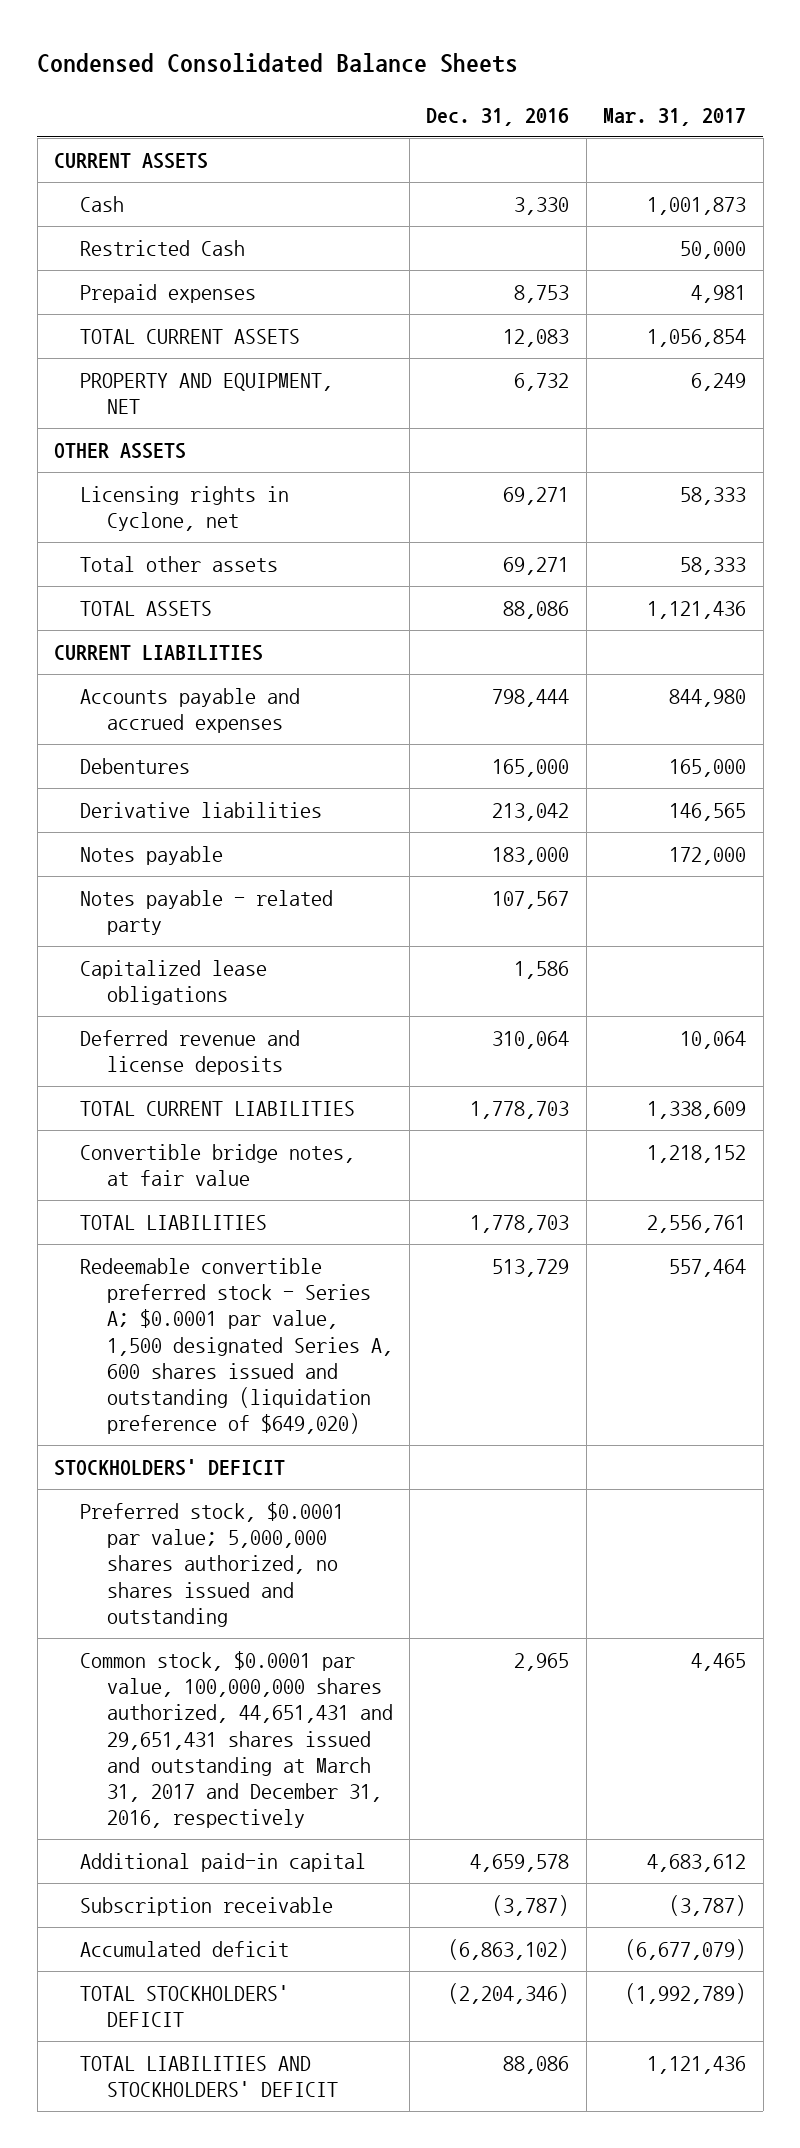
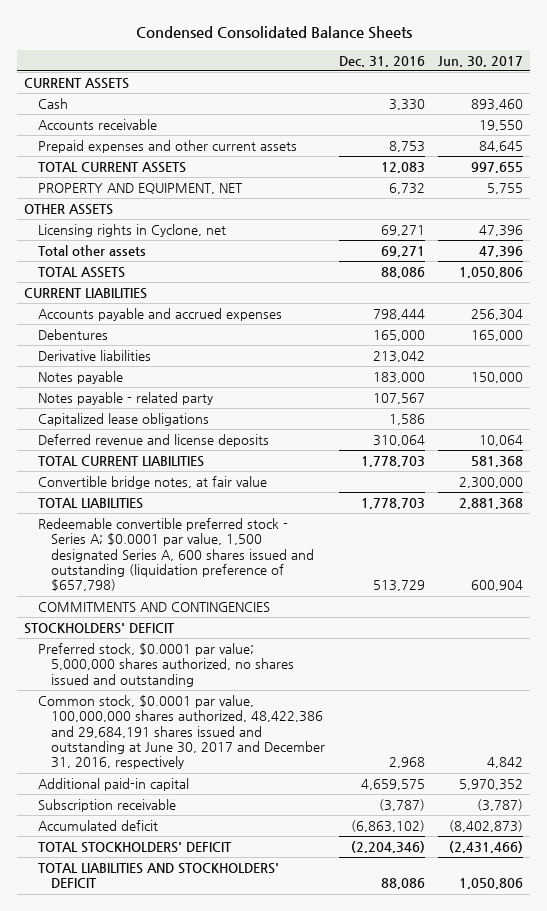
[603,107,747,126] Mar. 31, 2017 -> none
none -> [438,55,524,67] Jun. 30, 2017
[80,239,246,256] Restricted Cash -> none
none -> [37,119,157,131] Accounts receivable
[80,283,257,303] Prepaid expenses -> [37,140,297,154] Prepaid expenses and other current assets
[80,1257,393,1435] Redeemable convertible preferred stock - Series A; $0.0001 par value, 1,500 designated Series A, 600 shares issued and outstanding (liquidation preference of $649,020) -> [37,518,315,592] Redeemable convertible preferred stock - Series A; $0.0001 par value, 1,500 designated Series A, 600 shares issued and outstanding (liquidation preference of $657,798)
none -> [37,602,270,613] COMMITMENTS AND CONTINGENCIES
[80,1650,393,1829] Common stock, $0.0001 par value, 100,000,000 shares authorized, 44,651,431 and 29,651,431 shares issued and outstanding at March 31, 2017 and December 31, 2016, respectively -> [37,695,326,770] Common stock, $0.0001 par value, 100,000,000 shares authorized, 48,422,386 and 29,684,191 shares issued and outstanding at June 30, 2017 and December 31, 2016, respectively
[514,1652,570,1671] 2,965 -> [388,757,425,769] 2,968
[470,1853,570,1872] 4,659,578 -> [360,779,425,791] 4,659,575

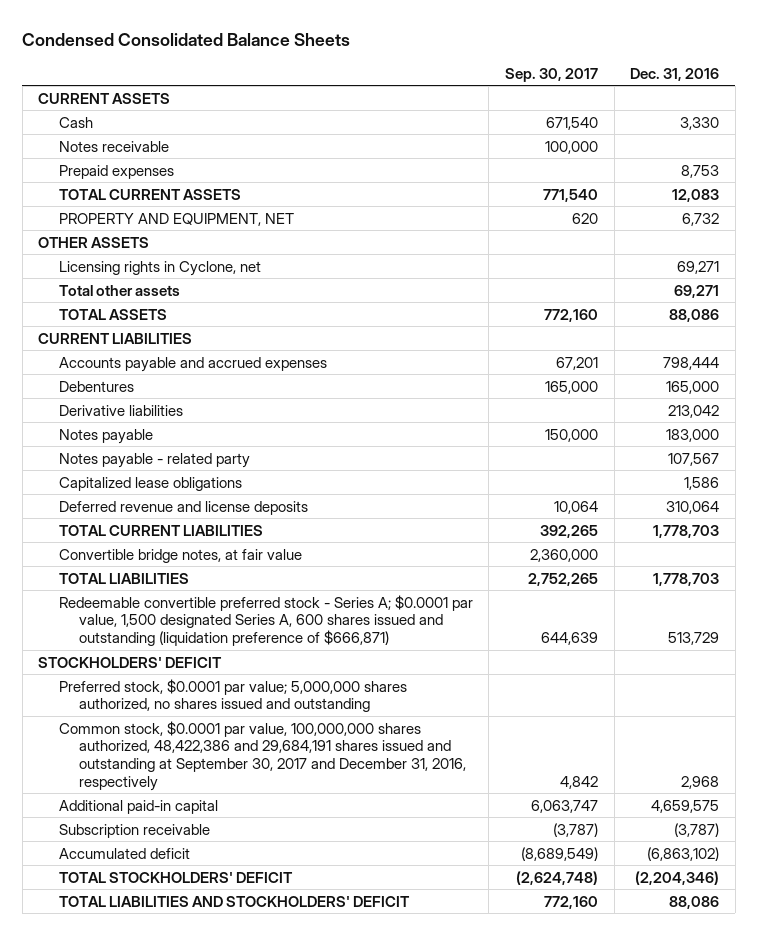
[438,55,524,67] Jun. 30, 2017 -> none
none -> [505,67,599,82] Sep. 30, 2017
[37,119,157,131] Accounts receivable -> none
none -> [58,140,169,152] Notes receivable
[37,140,297,154] Prepaid expenses and other current assets -> [58,164,174,179] Prepaid expenses
[37,602,270,613] COMMITMENTS AND CONTINGENCIES -> none
[37,518,315,592] Redeemable convertible preferred stock - Series A; $0.0001 par value, 1,500 designated Series A, 600 shares issued and outstanding (liquidation preference of $657,798) -> [58,594,473,647] Redeemable convertible preferred stock - Series A; $0.0001 par value, 1,500 designated Series A, 600 shares issued and outstanding (liquidation preference of $666,871)
[37,695,326,770] Common stock, $0.0001 par value, 100,000,000 shares authorized, 48,422,386 and 29,684,191 shares issued and outstanding at June 30, 2017 and December 31, 2016, respectively -> [58,720,467,791] Common stock, $0.0001 par value, 100,000,000 shares authorized, 48,422,386 and 29,684,191 shares issued and outstanding at September 30, 2017 and December 31, 2016, respectively

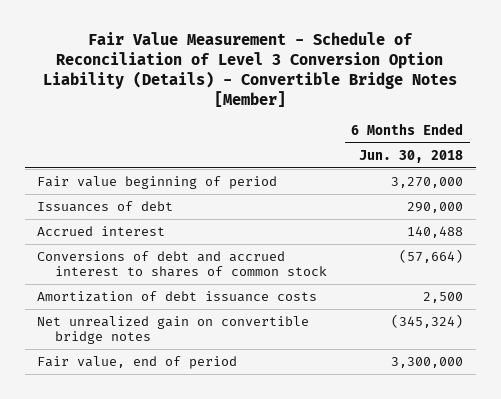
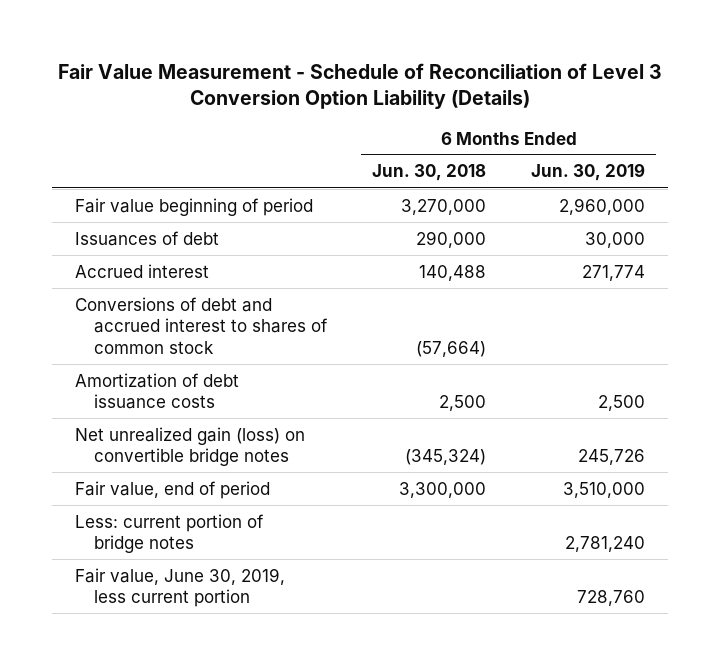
[43,32,458,108] Fair Value Measurement - Schedule of Reconciliation of Level 3 Conversion Option Liability (Details) - Convertible Bridge Notes [Member] -> [57,62,662,110] Fair Value Measurement - Schedule of Reconciliation of Level 3 Conversion Option Liability (Details)
none -> [531,163,646,182] Jun. 30, 2019
[37,315,310,344] Net unrealized gain on convertible bridge notes -> [74,426,305,467] Net unrealized gain (loss) on convertible bridge notes
none -> [74,513,264,554] Less: current portion of bridge notes
none -> [74,567,285,608] Fair value, June 30, 2019, less current portion

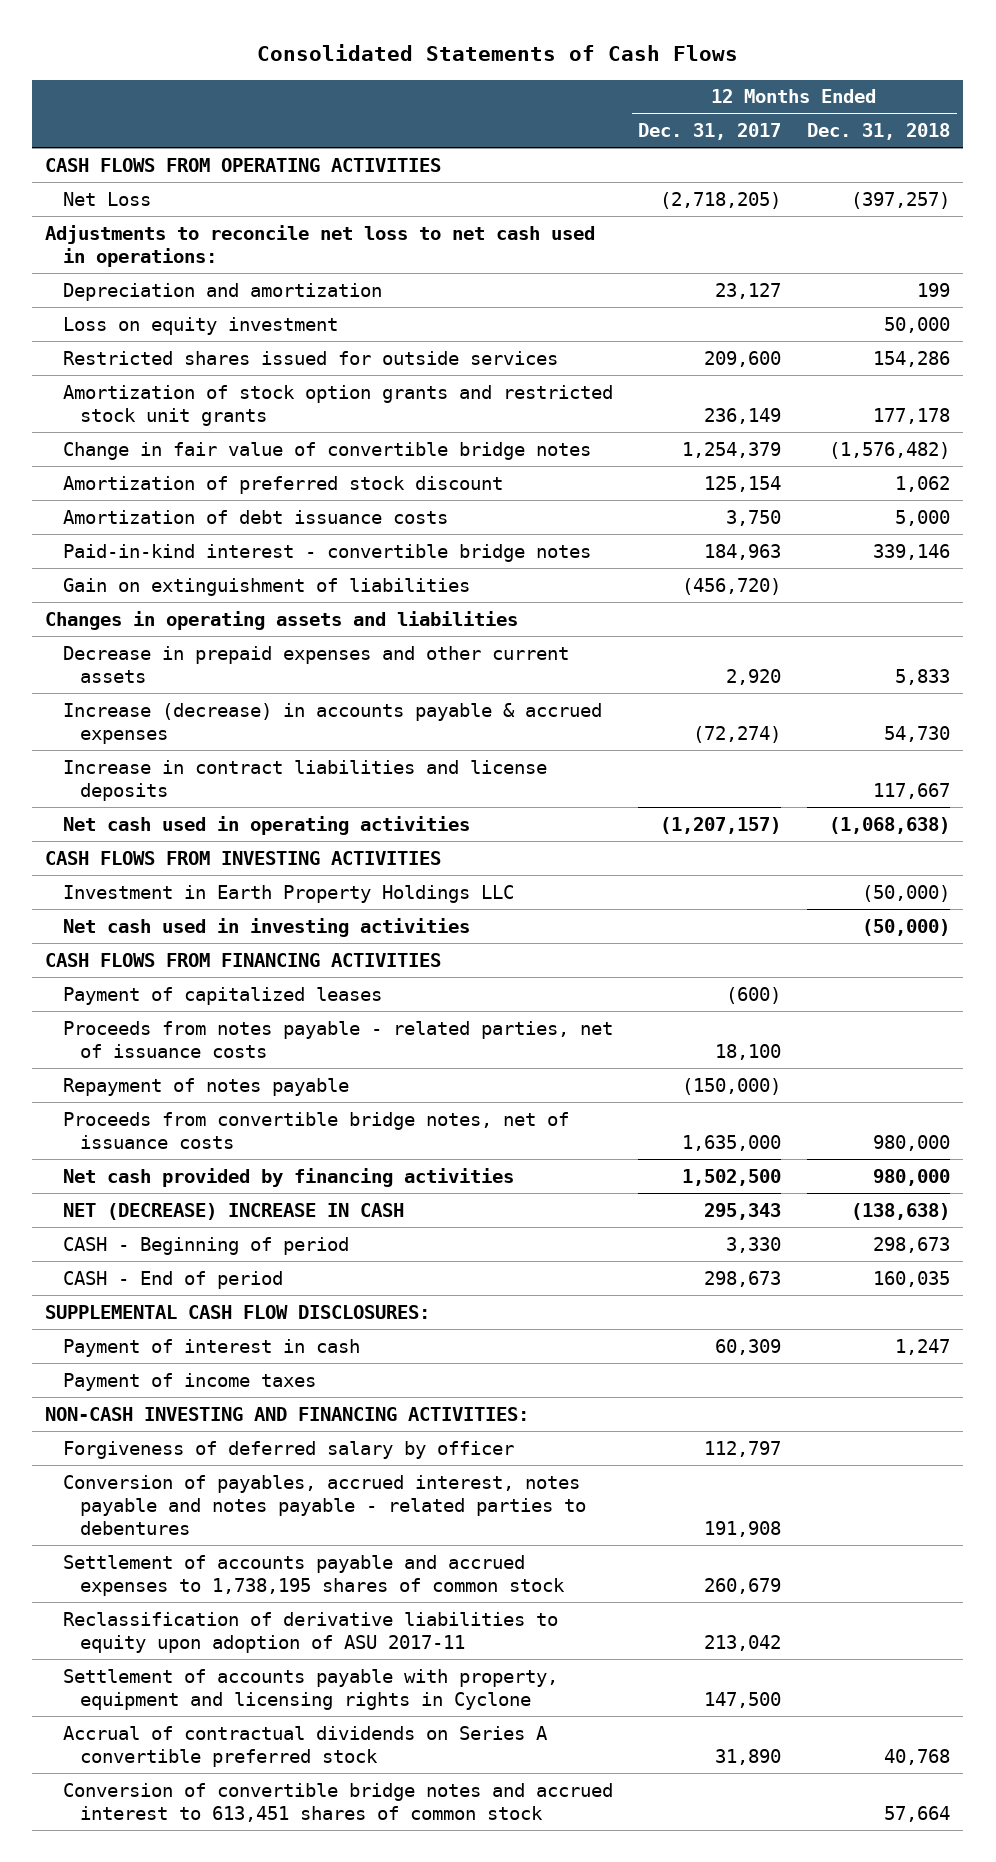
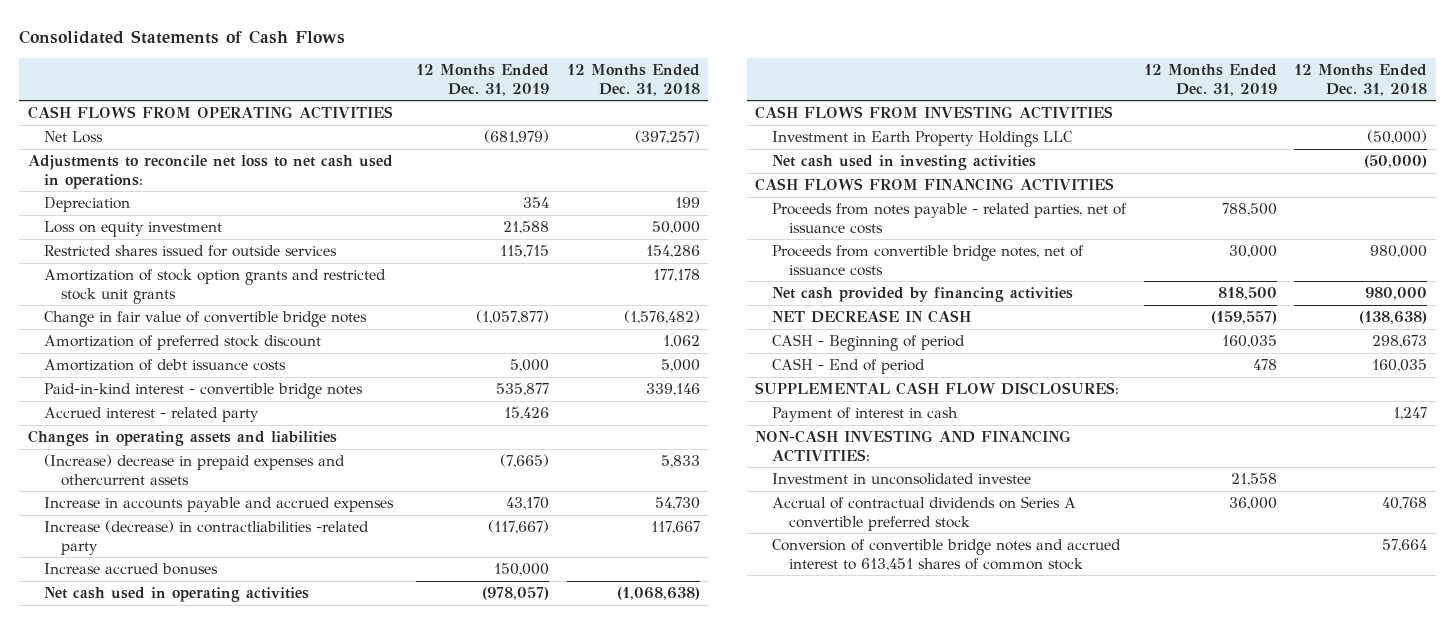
[638,123,782,141] Dec. 31, 2017 -> none
none -> [415,64,549,96] 12 Months Ended Dec. 31, 2019
[62,282,382,301] Depreciation and amortization -> [44,197,131,213] Depreciation
[62,577,470,596] Gain on extinguishment of liabilities -> none
none -> [44,407,260,423] Accrued interest - related party
[62,645,569,683] Decrease in prepaid expenses and other current assets -> [44,454,346,486] (Increase) decrease in prepaid expenses and othercurrent assets
[62,702,602,744] Increase (decrease) in accounts payable & accrued expenses -> [44,497,395,513] Increase in accounts payable and accrued expenses
[62,759,547,801] Increase in contract liabilities and license deposits -> [44,520,370,555] Increase (decrease) in contractliabilities -related party
none -> [44,563,219,576] Increase accrued bonuses
[62,986,382,1005] Payment of capitalized leases -> none
[62,1077,349,1096] Repayment of notes payable -> none
[62,1202,404,1220] NET (DECREASE) INCREASE IN CASH -> [772,310,972,324] NET DECREASE IN CASH
[62,1372,316,1391] Payment of income taxes -> none
[62,1440,514,1459] Forgiveness of deferred salary by officer -> none
[62,1474,586,1536] Conversion of payables, accrued interest, notes payable and notes payable - related parties to debentures -> none
[62,1554,565,1596] Settlement of accounts payable and accrued expenses to 1,738,195 shares of common stock -> none
[62,1611,558,1653] Reclassification of derivative liabilities to equity upon adoption of ASU 2017-11 -> none
[62,1668,558,1710] Settlement of accounts payable with property, equipment and licensing rights in Cyclone -> none
none -> [772,473,1032,486] Investment in unconsolidated investee

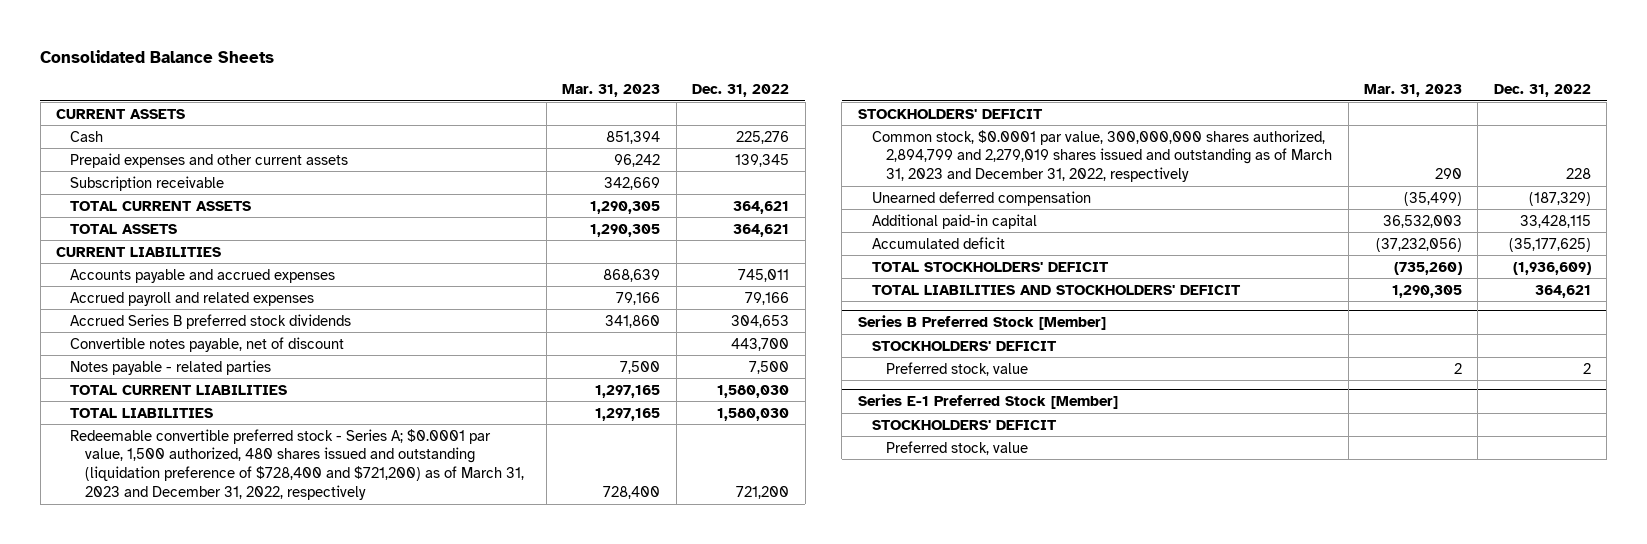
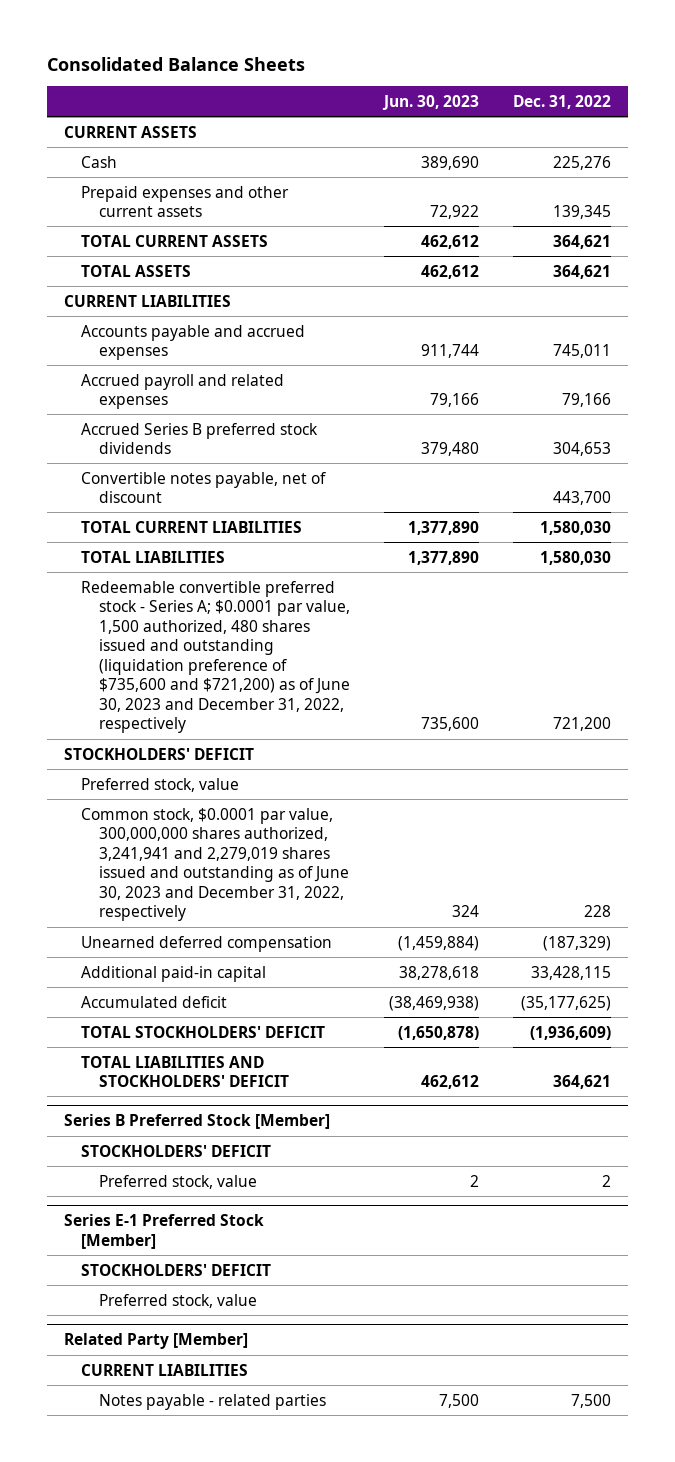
[562,83,661,97] Mar. 31, 2023 -> none
none -> [382,94,480,110] Jun. 30, 2023
[70,175,225,191] Subscription receivable -> none
[70,359,272,375] Notes payable - related parties -> none
[70,428,524,501] Redeemable convertible preferred stock - Series A; $0.0001 par value, 1,500 authorized, 480 shares issued and outstanding (liquidation preference of $728,400 and $721,200) as of March 31, 2023 and December 31, 2022, respectively -> [81,580,350,734] Redeemable convertible preferred stock - Series A; $0.0001 par value, 1,500 authorized, 480 shares issued and outstanding (liquidation preference of $735,600 and $721,200) as of June 30, 2023 and December 31, 2022, respectively
none -> [81,777,240,792] Preferred stock, value
[871,129,1333,183] Common stock, $0.0001 par value, 300,000,000 shares authorized, 2,894,799 and 2,279,019 shares issued and outstanding as of March 31, 2023 and December 31, 2022, respectively -> [81,807,349,922] Common stock, $0.0001 par value, 300,000,000 shares authorized, 3,241,941 and 2,279,019 shares issued and outstanding as of June 30, 2023 and December 31, 2022, respectively
none -> [63,1333,248,1350] Related Party [Member]
none -> [81,1363,249,1376] CURRENT LIABILITIES
none -> [98,1393,326,1410] Notes payable - related parties

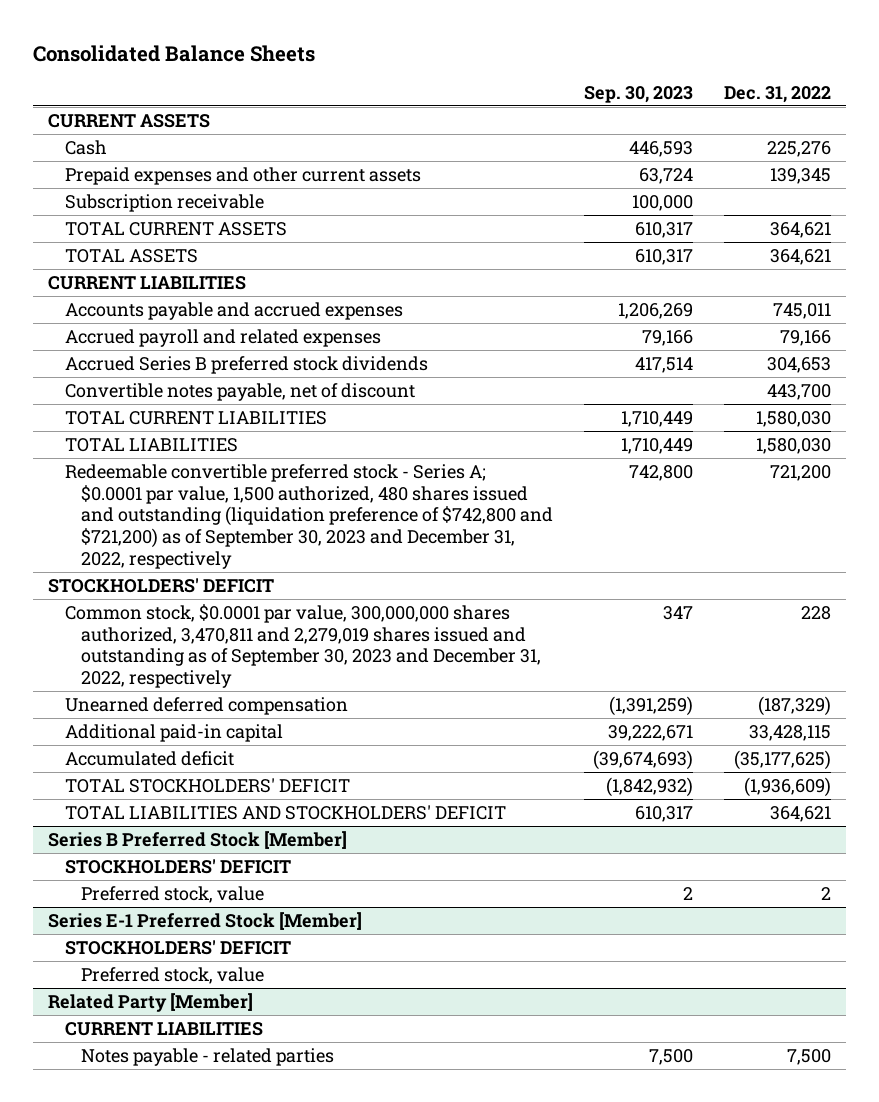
[382,94,480,110] Jun. 30, 2023 -> none
none -> [583,85,693,103] Sep. 30, 2023
none -> [64,194,264,213] Subscription receivable
[81,580,350,734] Redeemable convertible preferred stock - Series A; $0.0001 par value, 1,500 authorized, 480 shares issued and outstanding (liquidation preference of $735,600 and $721,200) as of June 30, 2023 and December 31, 2022, respectively -> [64,464,554,569] Redeemable convertible preferred stock - Series A; $0.0001 par value, 1,500 authorized, 480 shares issued and outstanding (liquidation preference of $742,800 and $721,200) as of September 30, 2023 and December 31, 2022, respectively
[81,777,240,792] Preferred stock, value -> none
[81,807,349,922] Common stock, $0.0001 par value, 300,000,000 shares authorized, 3,241,941 and 2,279,019 shares issued and outstanding as of June 30, 2023 and December 31, 2022, respectively -> [64,604,542,689] Common stock, $0.0001 par value, 300,000,000 shares authorized, 3,470,811 and 2,279,019 shares issued and outstanding as of September 30, 2023 and December 31, 2022, respectively

